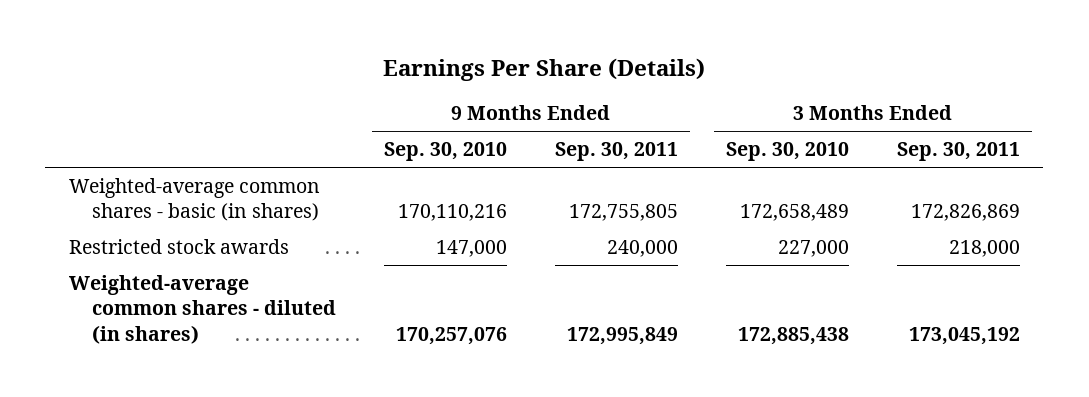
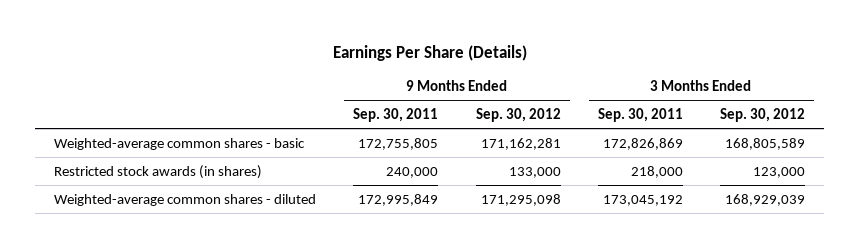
[383,142,507,162] Sep. 30, 2010 -> none
[725,142,849,162] Sep. 30, 2010 -> none
none -> [475,107,561,122] Sep. 30, 2012
none -> [720,107,806,122] Sep. 30, 2012
[69,178,321,222] Weighted-average common shares - basic (in shares) -> [53,137,305,150] Weighted-average common shares - basic
[69,239,290,255] Restricted stock awards -> [53,164,262,179] Restricted stock awards (in shares)
[69,275,337,344] Weighted-average common shares - diluted (in shares) -> [53,193,316,206] Weighted-average common shares - diluted

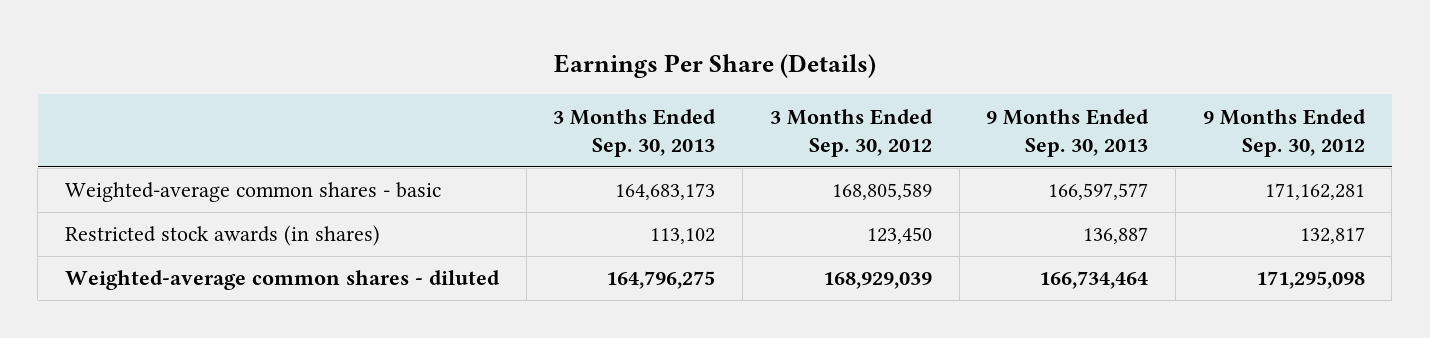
[353,107,439,122] Sep. 30, 2011 -> none
[597,107,683,122] Sep. 30, 2011 -> none
none -> [553,108,717,158] 3 Months Ended Sep. 30, 2013
none -> [986,108,1150,158] 9 Months Ended Sep. 30, 2013
[508,166,561,178] 133,000 -> [1299,227,1365,245] 132,817
[753,166,806,178] 123,000 -> [866,227,932,245] 123,450

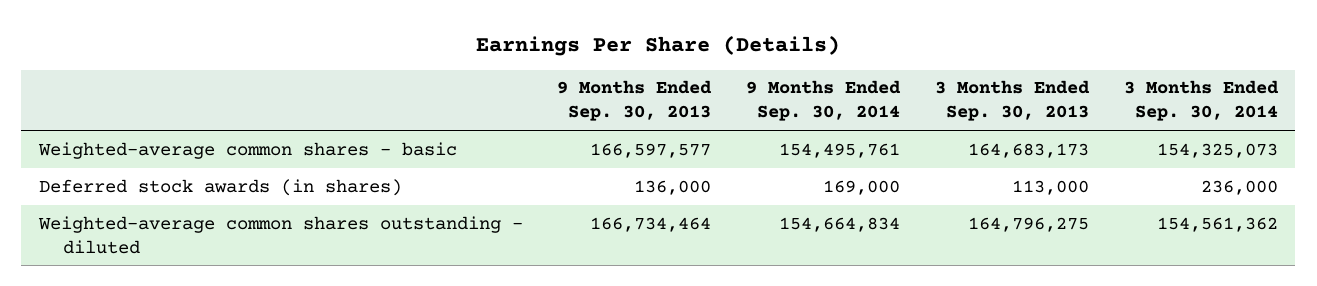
[769,108,933,158] 3 Months Ended Sep. 30, 2012 -> none
[1202,108,1366,158] 9 Months Ended Sep. 30, 2012 -> none
none -> [746,80,902,122] 9 Months Ended Sep. 30, 2014
none -> [1124,80,1280,122] 3 Months Ended Sep. 30, 2014
[64,225,380,247] Restricted stock awards (in shares) -> [38,178,402,196] Deferred stock awards (in shares)
[650,228,716,245] 113,102 -> [1012,179,1090,195] 113,000
[1083,227,1149,245] 136,887 -> [634,179,712,195] 136,000
[64,270,500,291] Weighted-average common shares - diluted -> [37,215,523,254] Weighted-average common shares outstanding - diluted

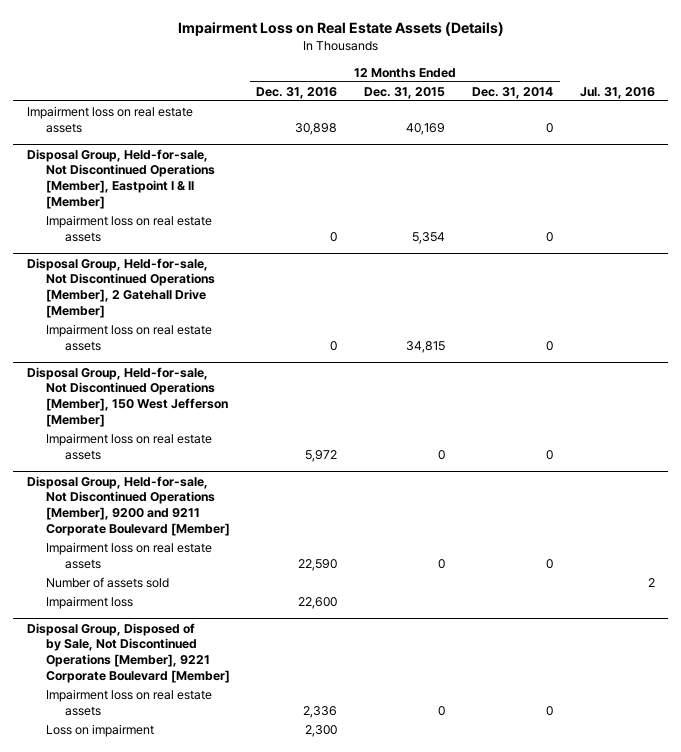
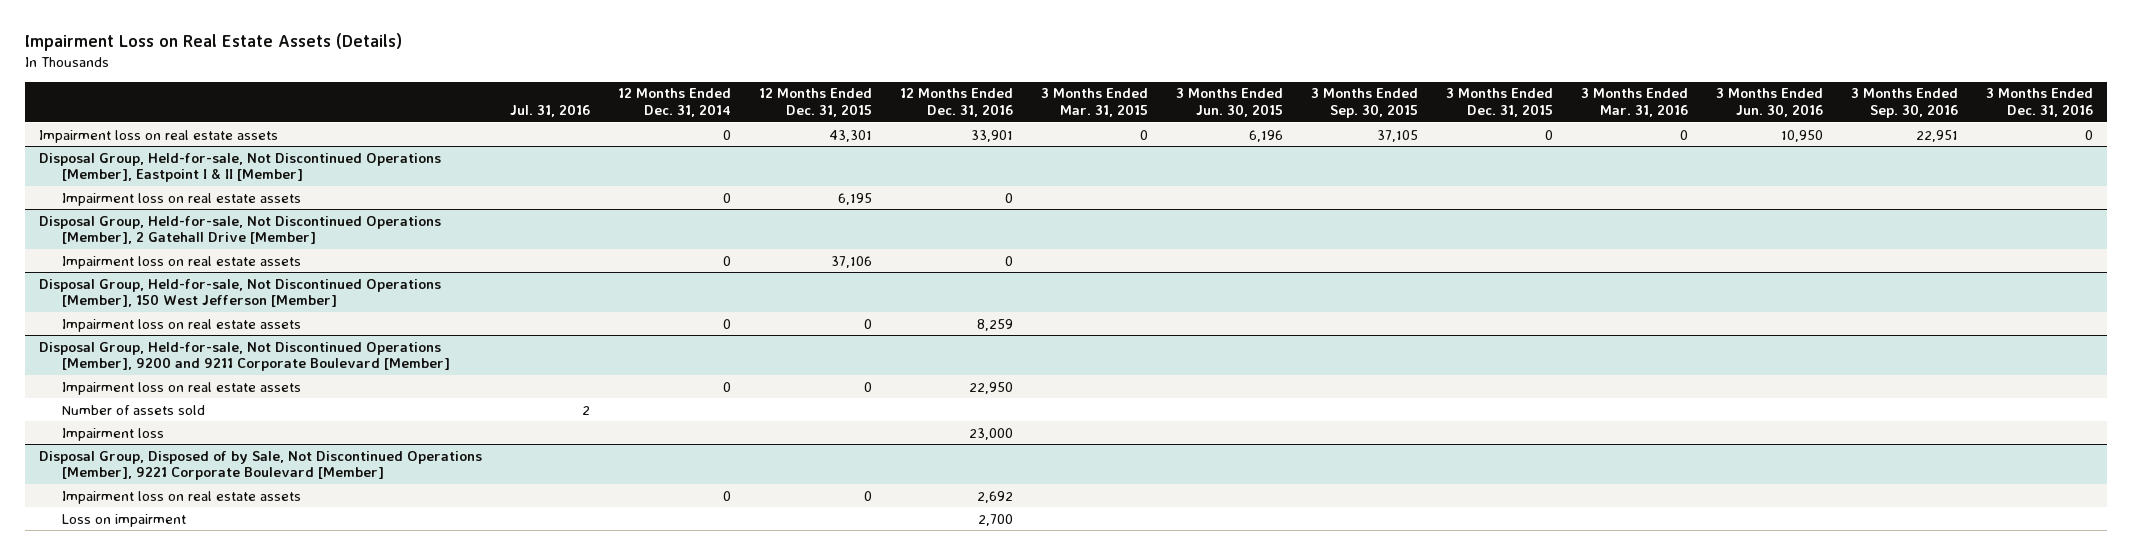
none -> [1040,88,1148,118] 3 Months Ended Mar. 31, 2015
none -> [1175,88,1283,118] 3 Months Ended Jun. 30, 2015
none -> [1310,88,1418,119] 3 Months Ended Sep. 30, 2015
none -> [1445,88,1553,118] 3 Months Ended Dec. 31, 2015
none -> [1581,88,1689,118] 3 Months Ended Mar. 31, 2016
none -> [1716,88,1824,118] 3 Months Ended Jun. 30, 2016
none -> [1851,88,1959,119] 3 Months Ended Sep. 30, 2016
none -> [1986,88,2094,118] 3 Months Ended Dec. 31, 2016
[295,122,338,135] 30,898 -> [970,129,1013,142] 33,901
[406,122,446,135] 40,169 -> [828,129,872,142] 43,301
[412,231,446,244] 5,354 -> [837,192,872,205] 6,195
[406,340,446,353] 34,815 -> [830,255,872,268] 37,106
[305,449,338,462] 5,972 -> [976,318,1013,331] 8,259
[298,558,338,571] 22,590 -> [968,381,1013,394] 22,950
[298,597,338,610] 22,600 -> [968,427,1013,440] 23,000
[303,705,338,718] 2,336 -> [976,490,1013,503] 2,692
[305,725,338,738] 2,300 -> [977,513,1013,526] 2,700

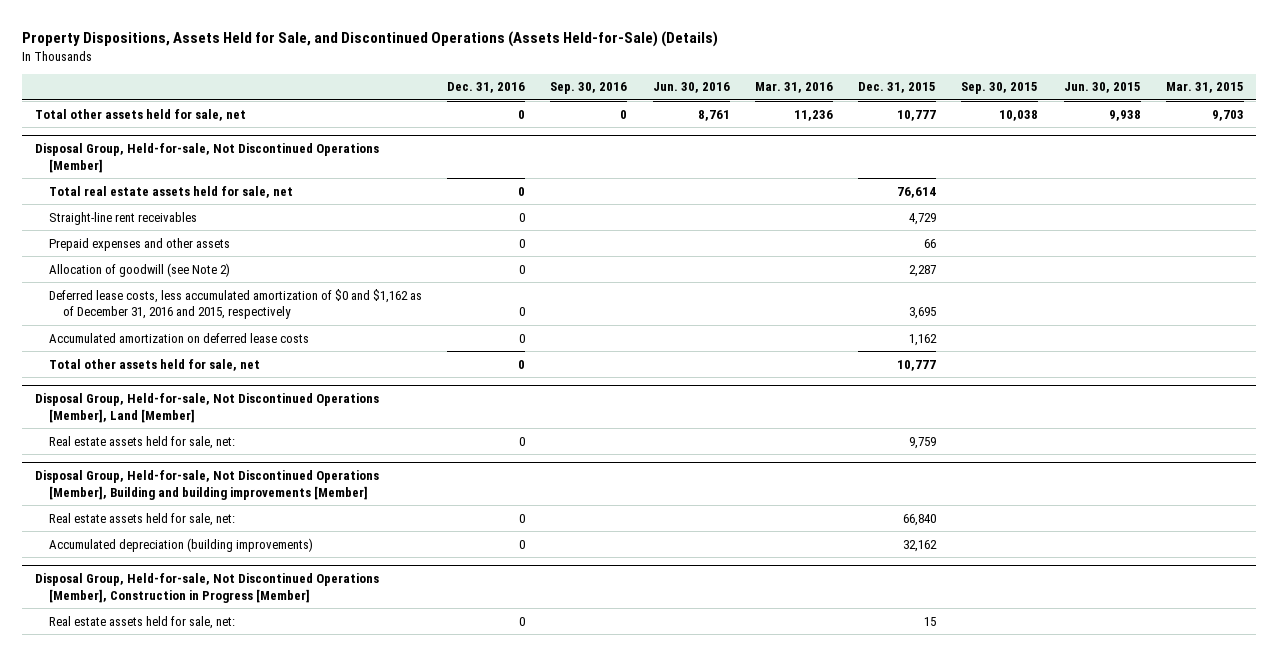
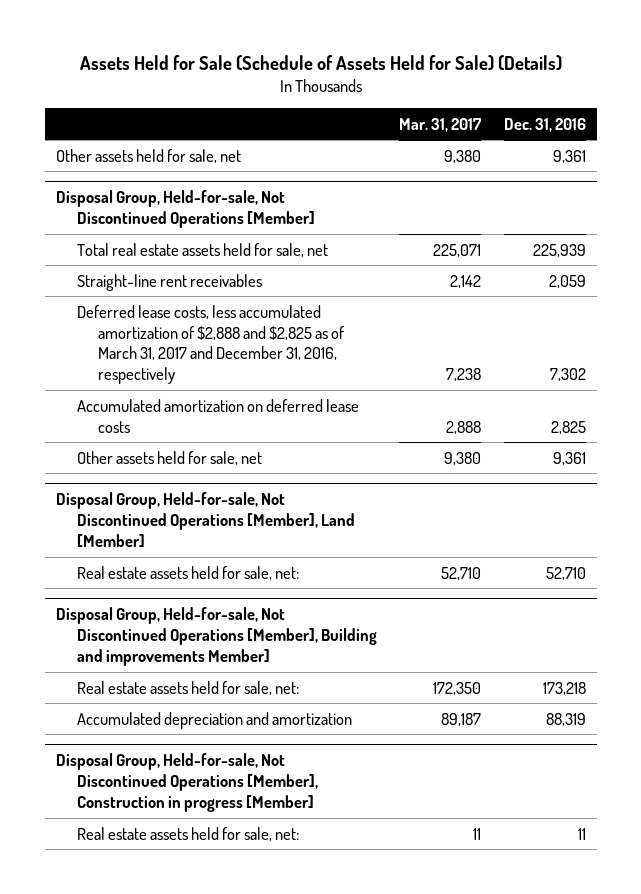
[22,30,719,47] Property Dispositions, Assets Held for Sale, and Discontinued Operations (Assets Held-for-Sale) (Details) -> [79,54,562,71] Assets Held for Sale (Schedule of Assets Held for Sale) (Details)
[550,82,628,95] Sep. 30, 2016 -> none
[652,82,730,94] Jun. 30, 2016 -> none
[754,82,833,94] Mar. 31, 2016 -> none
[858,82,937,94] Dec. 31, 2015 -> none
[961,82,1039,95] Sep. 30, 2015 -> none
[1063,82,1141,94] Jun. 30, 2015 -> none
[1165,82,1244,94] Mar. 31, 2015 -> none
none -> [399,117,483,132] Mar. 31, 2017
[34,108,246,121] Total other assets held for sale, net -> [55,148,241,163] Other assets held for sale, net
[518,109,526,119] 0 -> [552,149,586,163] 9,361
[48,237,230,251] Prepaid expenses and other assets -> none
[48,262,230,277] Allocation of goodwill (see Note 2) -> none
[518,186,526,196] 0 -> [532,243,586,257] 225,939
[519,212,526,222] 0 -> [548,274,586,288] 2,059
[48,288,422,320] Deferred lease costs, less accumulated amortization of $0 and $1,162 as of December 31, 2016 and 2015, respectively -> [76,304,346,385] Deferred lease costs, less accumulated amortization of $2,888 and $2,825 as of March 31, 2017 and December 31, 2016, respectively
[519,307,526,317] 0 -> [549,368,586,382] 7,302
[519,333,526,343] 0 -> [550,420,586,434] 2,825
[48,358,260,371] Total other assets held for sale, net -> [76,450,262,465] Other assets held for sale, net
[518,359,526,369] 0 -> [552,451,586,465] 9,361
[519,436,526,446] 0 -> [545,566,586,580] 52,710
[34,469,379,500] Disposal Group, Held-for-sale, Not Discontinued Operations [Member], Building and building improvements [Member] -> [55,607,377,666] Disposal Group, Held-for-sale, Not Discontinued Operations [Member], Building and improvements Member]
[519,513,526,523] 0 -> [542,681,586,695] 173,218
[48,537,313,552] Accumulated depreciation (building improvements) -> [76,711,352,729] Accumulated depreciation and amortization
[519,539,526,549] 0 -> [545,712,586,726] 88,319
[34,572,379,603] Disposal Group, Held-for-sale, Not Discontinued Operations [Member], Construction in Progress [Member] -> [55,753,318,812] Disposal Group, Held-for-sale, Not Discontinued Operations [Member], Construction in progress [Member]
[519,616,526,626] 0 -> [577,827,586,840] 11

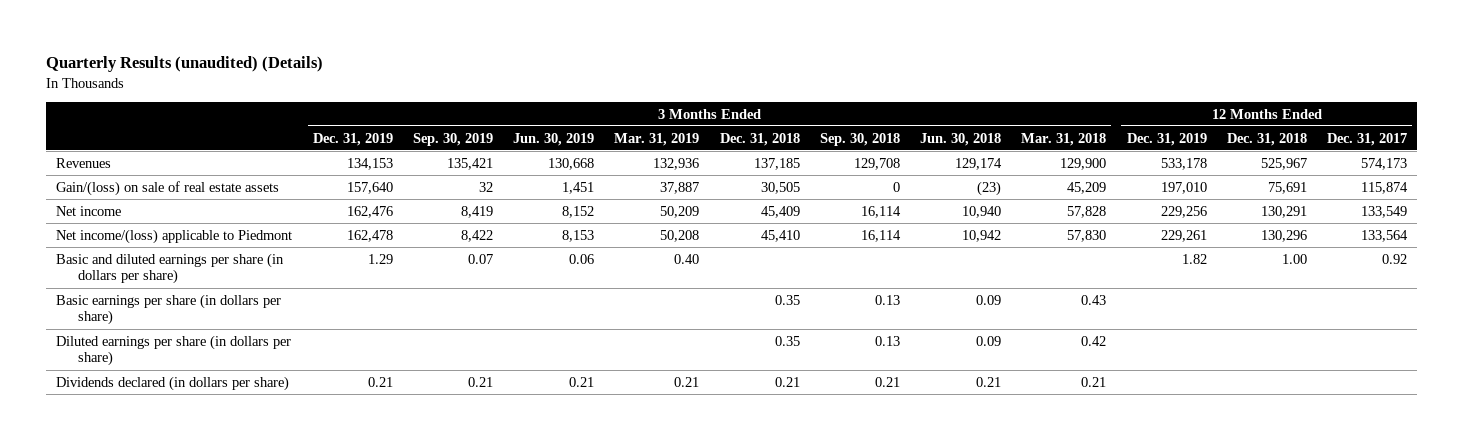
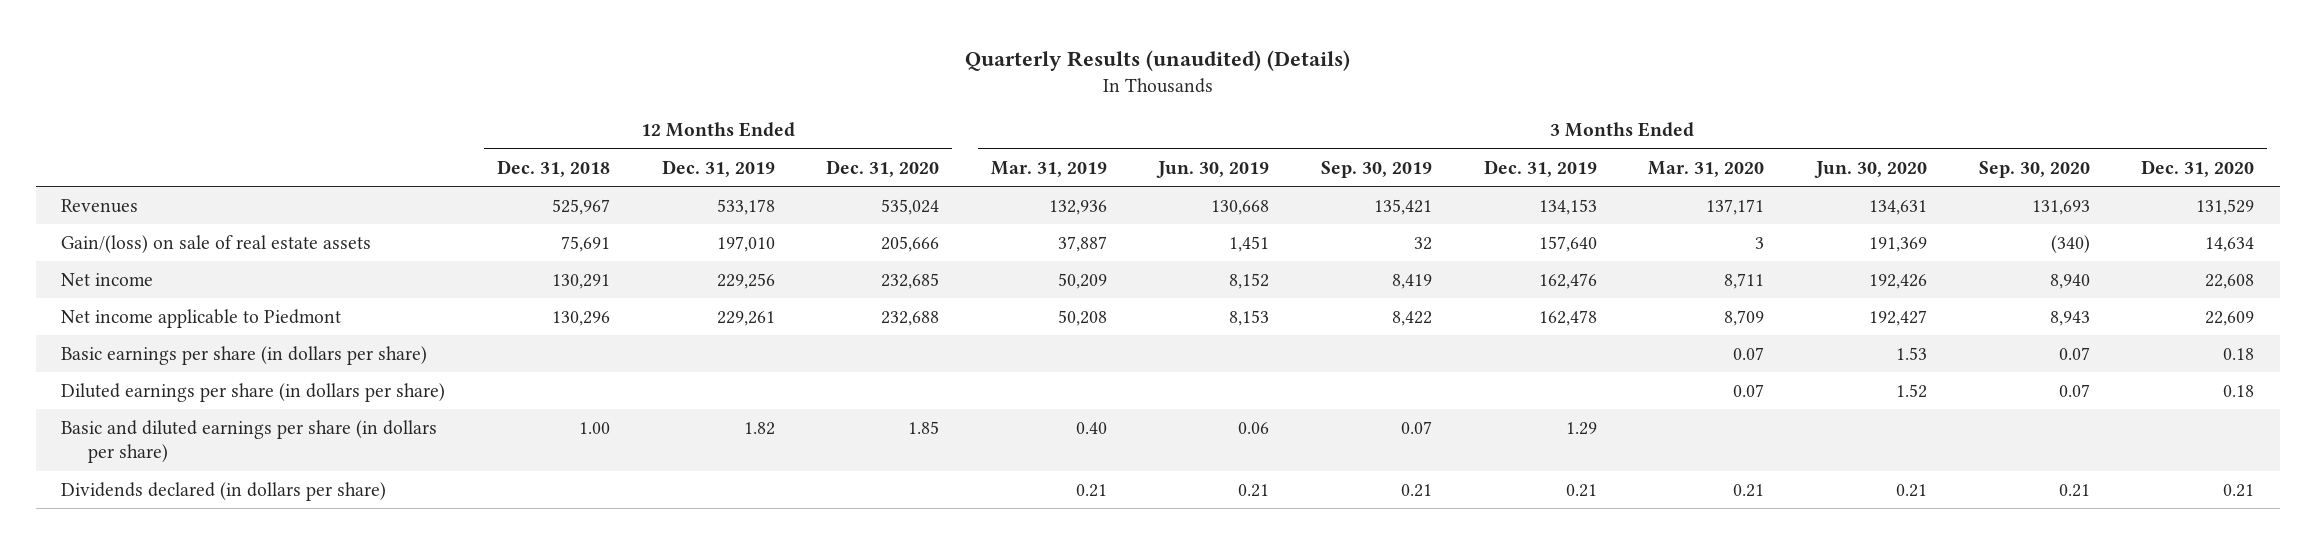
[719,132,800,146] Dec. 31, 2018 -> none
[819,132,900,146] Sep. 30, 2018 -> none
[920,132,1002,146] Jun. 30, 2018 -> none
[1021,132,1107,146] Mar. 31, 2018 -> none
[1327,132,1408,146] Dec. 31, 2017 -> none
none -> [826,159,940,177] Dec. 31, 2020
none -> [1648,160,1765,177] Mar. 31, 2020
none -> [1813,160,1927,178] Jun. 30, 2020
none -> [1978,160,2090,178] Sep. 30, 2020
none -> [2141,159,2255,177] Dec. 31, 2020
[56,228,293,244] Net income/(loss) applicable to Piedmont -> [61,309,342,329] Net income applicable to Piedmont
[56,252,285,285] Basic and diluted earnings per share (in dollars per share) -> [61,420,438,464] Basic and diluted earnings per share (in dollars per share)

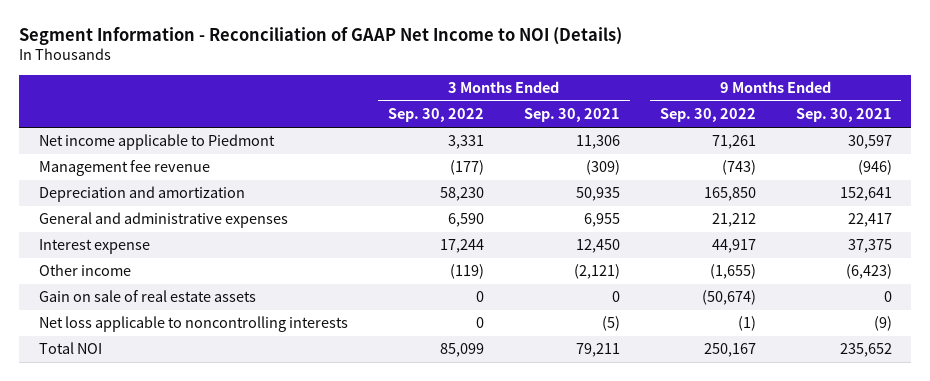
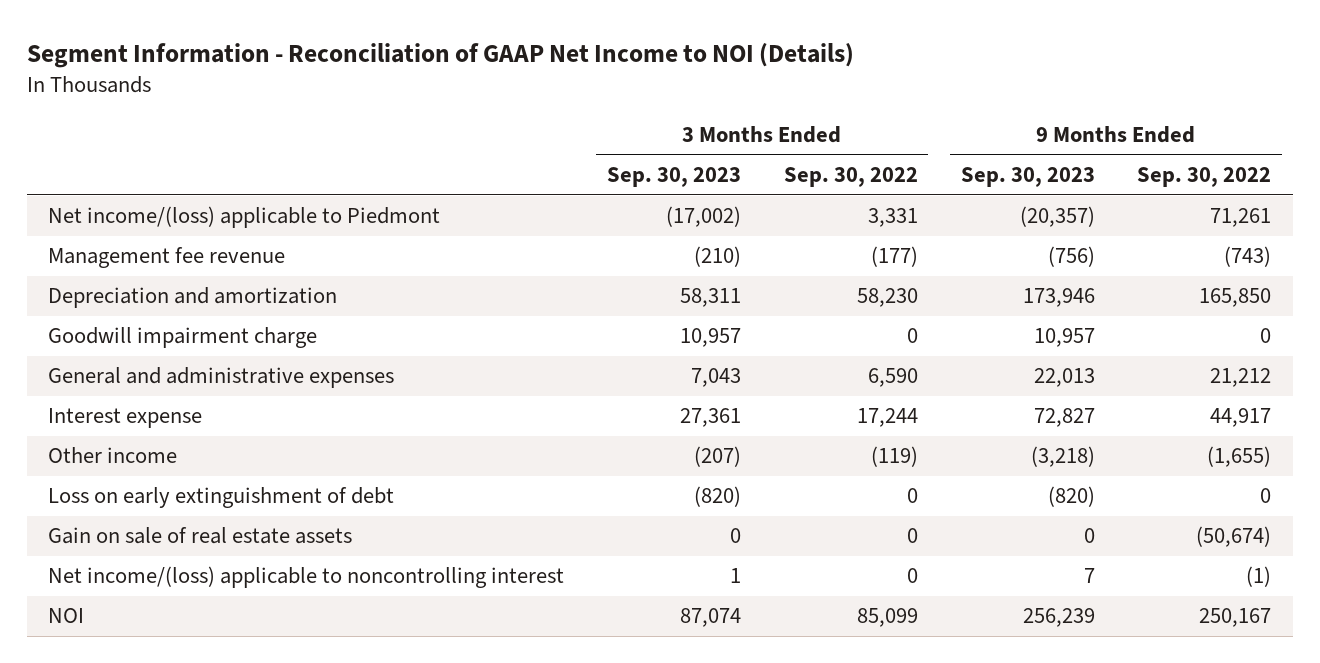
[523,108,620,123] Sep. 30, 2021 -> none
[795,108,892,123] Sep. 30, 2021 -> none
none -> [607,166,742,187] Sep. 30, 2023
none -> [960,166,1095,187] Sep. 30, 2023
[38,134,275,151] Net income applicable to Piedmont -> [48,206,441,229] Net income/(loss) applicable to Piedmont
none -> [48,327,318,349] Goodwill impairment charge
none -> [48,487,395,509] Loss on early extinguishment of debt
[38,316,348,333] Net loss applicable to noncontrolling interests -> [48,566,565,589] Net income/(loss) applicable to noncontrolling interest
[38,342,102,355] Total NOI -> [48,608,85,624] NOI

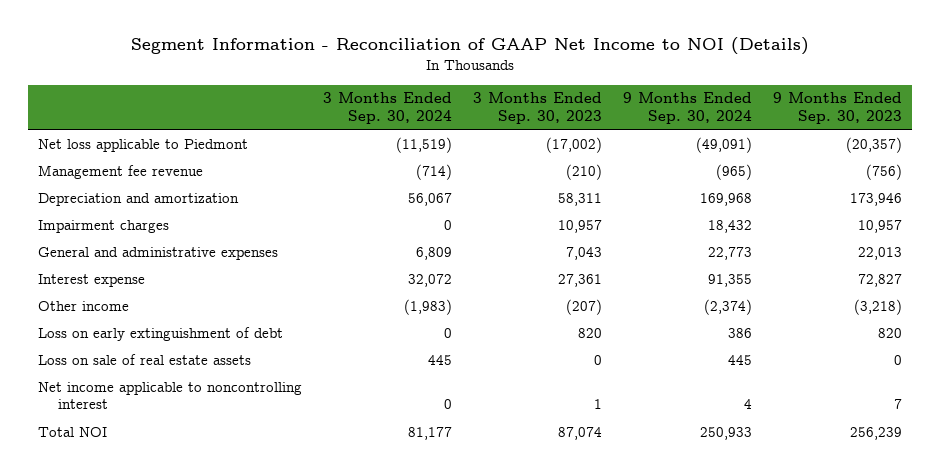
[783,166,918,187] Sep. 30, 2022 -> none
[1137,166,1272,187] Sep. 30, 2022 -> none
none -> [322,92,452,124] 3 Months Ended Sep. 30, 2024
none -> [622,92,752,124] 9 Months Ended Sep. 30, 2024
[48,206,441,229] Net income/(loss) applicable to Piedmont -> [38,138,249,152] Net loss applicable to Piedmont
[48,327,318,349] Goodwill impairment charge -> [38,219,170,233] Impairment charges
[694,486,742,508] (820) -> [577,327,602,338] 820
[1047,486,1095,508] (820) -> [877,327,902,338] 820
[48,527,353,545] Gain on sale of real estate assets -> [38,353,252,365] Loss on sale of real estate assets
[48,566,565,589] Net income/(loss) applicable to noncontrolling interest -> [38,381,303,410] Net income applicable to noncontrolling interest
[48,608,85,624] NOI -> [38,426,108,437] Total NOI

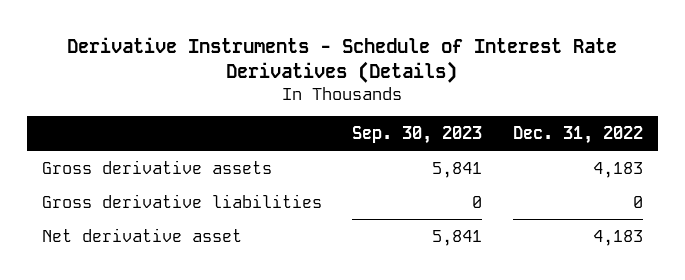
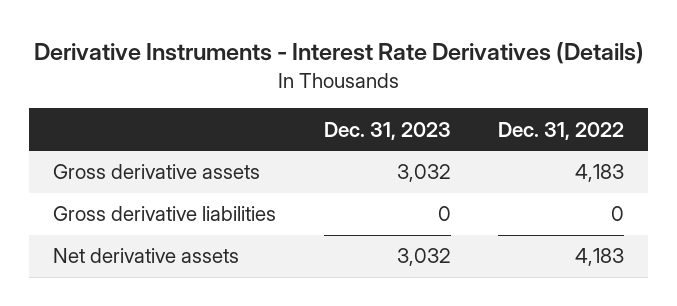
[67,36,618,83] Derivative Instruments - Schedule of Interest Rate Derivatives (Details) -> [33,42,644,65] Derivative Instruments - Interest Rate Derivatives (Details)
[352,125,483,144] Sep. 30, 2023 -> none
none -> [323,121,451,140] Dec. 31, 2023
[42,227,243,242] Net derivative asset -> [52,248,239,264] Net derivative assets

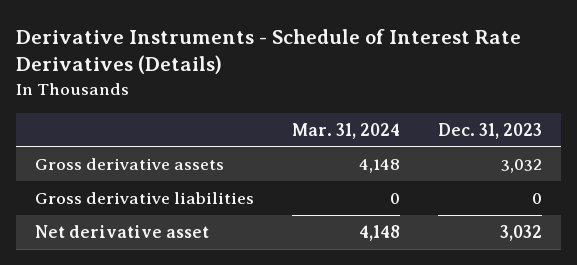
[33,42,644,65] Derivative Instruments - Interest Rate Derivatives (Details) -> [16,28,522,75] Derivative Instruments - Schedule of Interest Rate Derivatives (Details)
[498,121,625,140] Dec. 31, 2022 -> none
none -> [291,122,400,139] Mar. 31, 2024
[52,248,239,264] Net derivative assets -> [35,225,210,239] Net derivative asset

